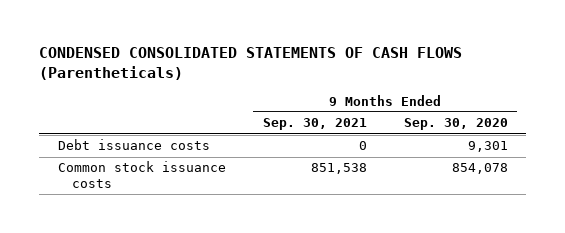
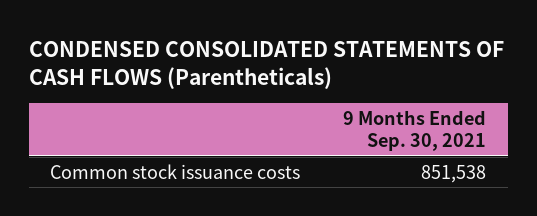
[403,118,508,131] Sep. 30, 2020 -> none
[57,139,210,151] Debt issuance costs -> none

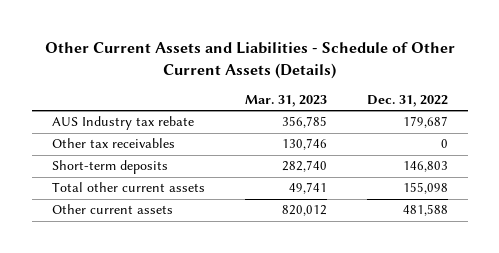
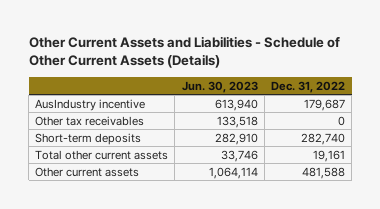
[244,95,327,108] Mar. 31, 2023 -> none
none -> [181,80,258,93] Jun. 30, 2023
[51,116,194,131] AUS Industry tax rebate -> [35,98,146,111] AusIndustry incentive
[402,161,448,173] 146,803 -> [300,132,345,145] 282,740
[402,182,448,195] 155,098 -> [312,149,345,162] 19,161

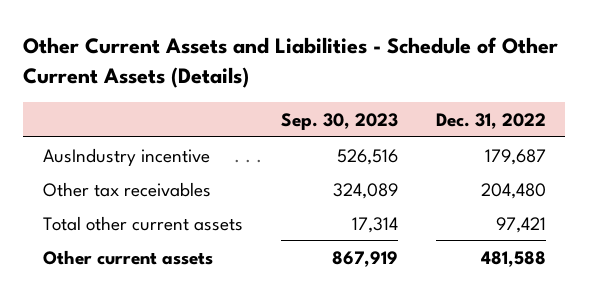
[181,80,258,93] Jun. 30, 2023 -> none
none -> [280,112,398,130] Sep. 30, 2023
[35,132,142,145] Short-term deposits -> none
[337,115,345,126] 0 -> [481,182,547,199] 204,480
[312,149,345,162] 19,161 -> [496,216,547,233] 97,421

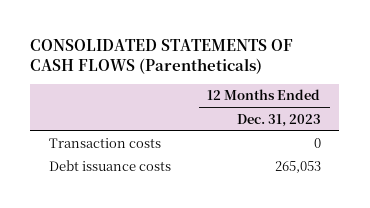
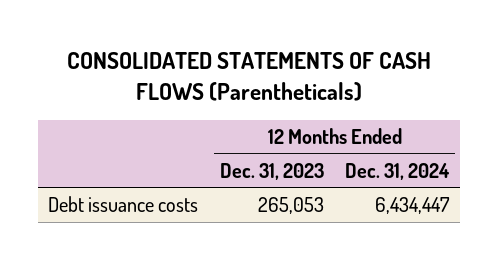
none -> [345,162,451,180] Dec. 31, 2024
[48,138,161,149] Transaction costs -> none

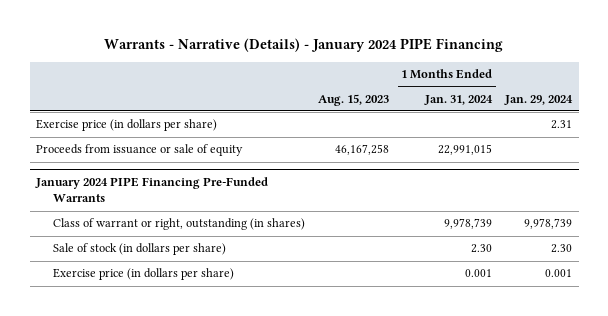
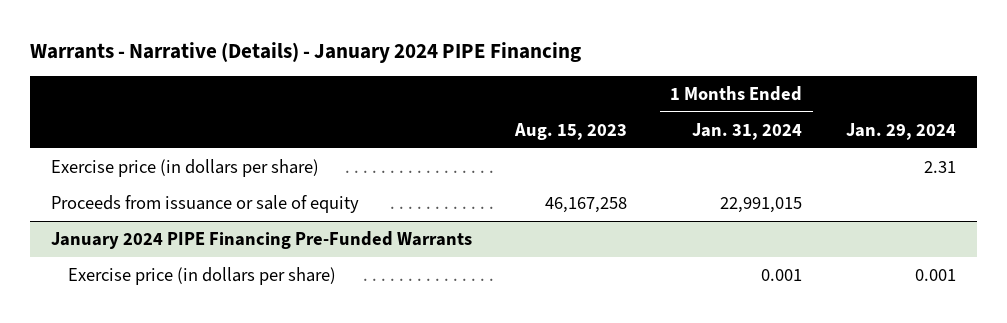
[52,218,305,231] Class of warrant or right, outstanding (in shares) -> none
[52,243,226,256] Sale of stock (in dollars per share) -> none

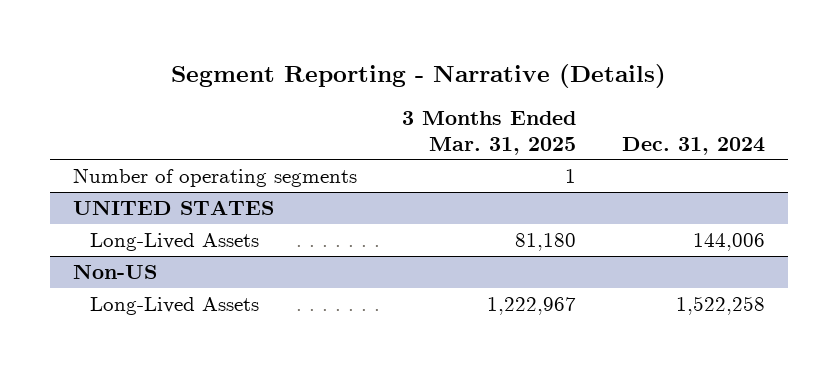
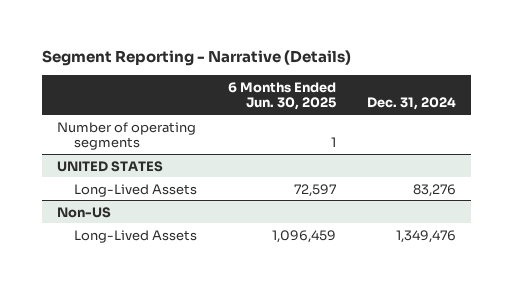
[402,111,577,155] 3 Months Ended Mar. 31, 2025 -> none
none -> [227,81,336,111] 6 Months Ended Jun. 30, 2025
[692,232,765,251] 144,006 -> [412,183,456,197] 83,276
[675,295,765,315] 1,522,258 -> [395,229,456,243] 1,349,476

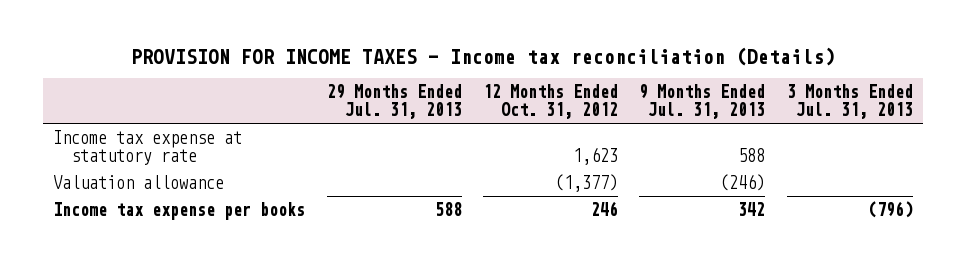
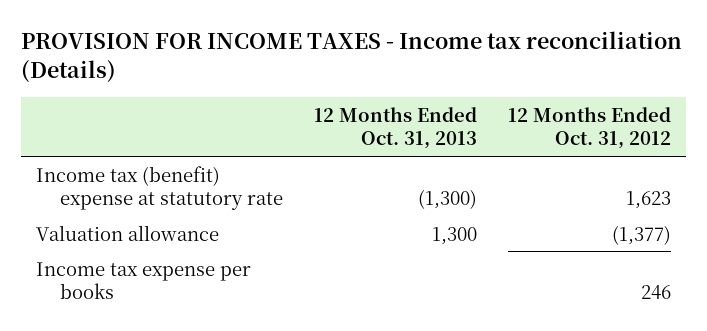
[326,84,462,119] 29 Months Ended Jul. 31, 2013 -> none
[639,84,766,119] 9 Months Ended Jul. 31, 2013 -> none
[786,84,913,119] 3 Months Ended Jul. 31, 2013 -> none
none -> [313,106,477,150] 12 Months Ended Oct. 31, 2013
[53,130,243,165] Income tax expense at statutory rate -> [36,165,283,211] Income tax (benefit) expense at statutory rate

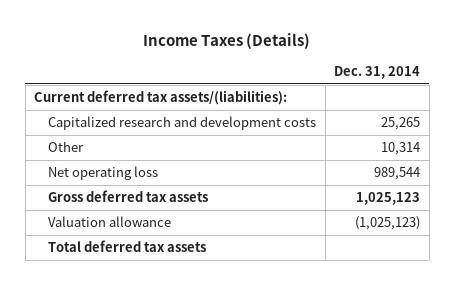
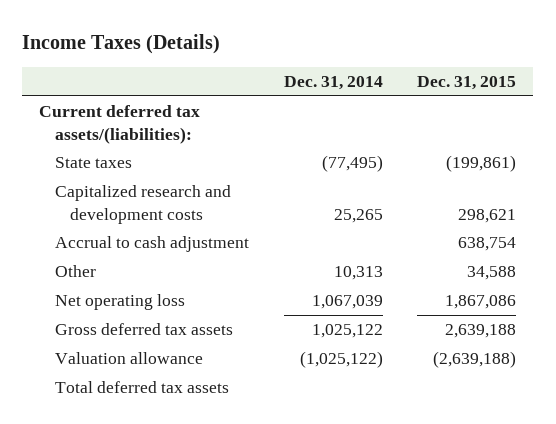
none -> [417,76,517,91] Dec. 31, 2015
none -> [54,157,132,169] State taxes
none -> [54,236,249,253] Accrual to cash adjustment
[381,142,421,156] 10,314 -> [333,266,383,281] 10,313
[374,167,421,181] 989,544 -> [311,295,383,310] 1,067,039
[356,192,421,206] 1,025,123 -> [311,324,383,339] 1,025,122
[355,216,421,231] (1,025,123) -> [299,351,383,369] (1,025,122)

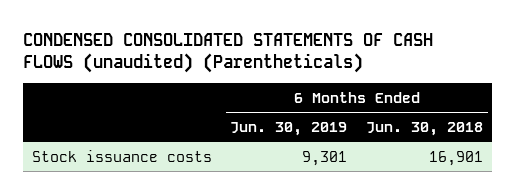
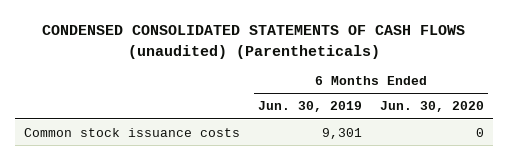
[365,121,483,136] Jun. 30, 2018 -> none
none -> [379,101,484,113] Jun. 30, 2020
[32,149,213,162] Stock issuance costs -> [24,127,241,137] Common stock issuance costs

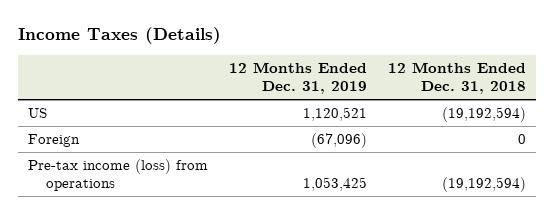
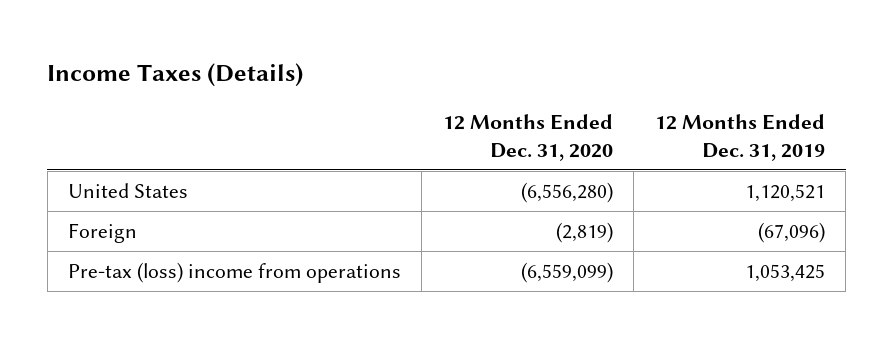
[387,62,526,94] 12 Months Ended Dec. 31, 2018 -> none
none -> [442,114,613,161] 12 Months Ended Dec. 31, 2020
[28,108,48,119] US -> [67,183,188,199] United States
[28,159,209,192] Pre-tax income (loss) from operations -> [67,262,401,284] Pre-tax (loss) income from operations

